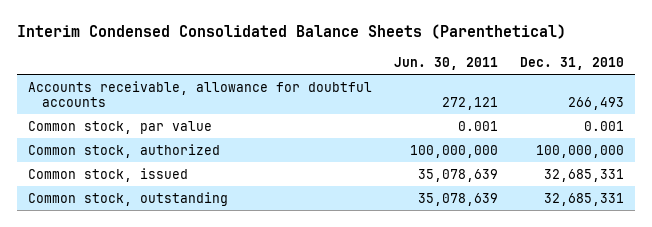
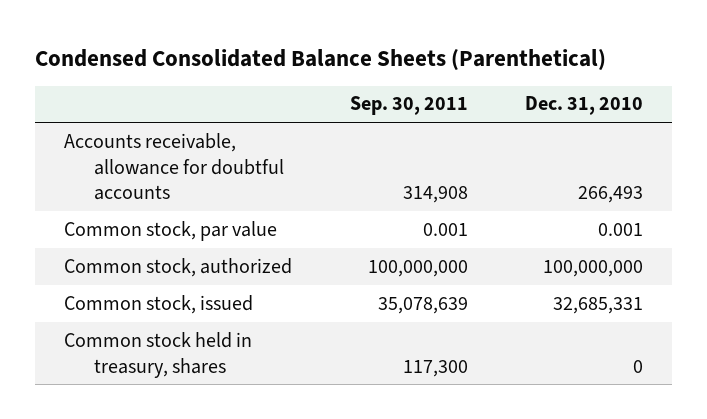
[17,24,567,40] Interim Condensed Consolidated Balance Sheets (Parenthetical) -> [34,48,606,71] Condensed Consolidated Balance Sheets (Parenthetical)
[393,56,498,70] Jun. 30, 2011 -> none
none -> [349,96,468,116] Sep. 30, 2011
[28,191,229,206] Common stock, outstanding -> none
none -> [63,331,252,378] Common stock held in treasury, shares

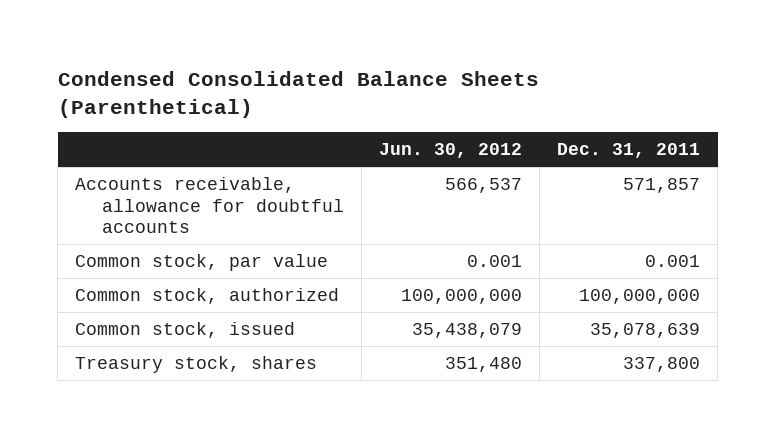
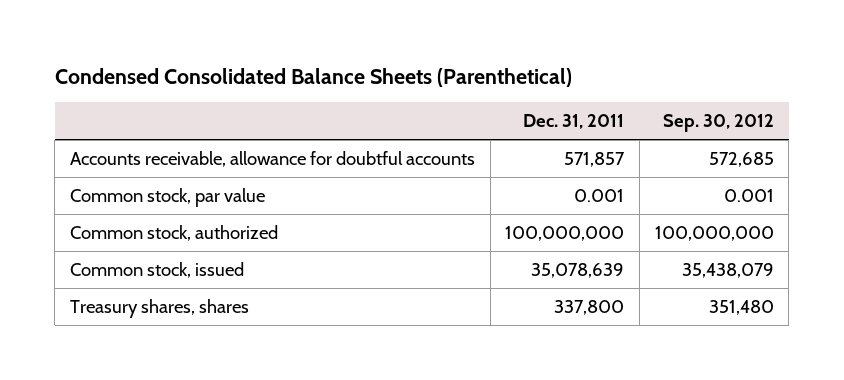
[379,143,523,159] Jun. 30, 2012 -> none
none -> [662,114,774,133] Sep. 30, 2012
[75,356,318,374] Treasury stock, shares -> [69,299,249,319] Treasury shares, shares

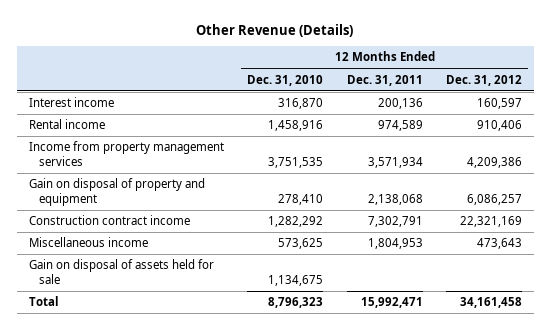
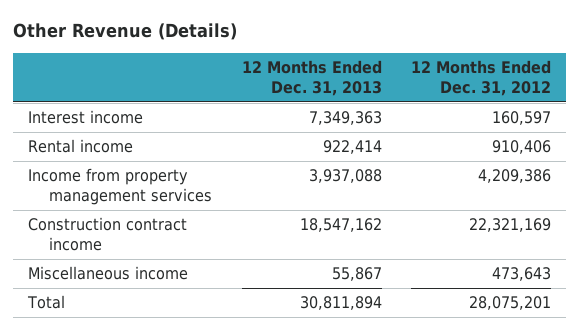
[247,74,324,86] Dec. 31, 2010 -> none
[346,74,423,86] Dec. 31, 2011 -> none
none -> [241,59,382,96] 12 Months Ended Dec. 31, 2013
[28,178,205,207] Gain on disposal of property and equipment -> none
[28,259,214,285] Gain on disposal of assets held for sale -> none
[460,297,523,309] 34,161,458 -> [469,296,552,311] 28,075,201

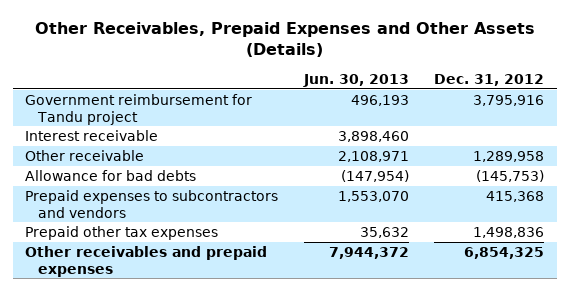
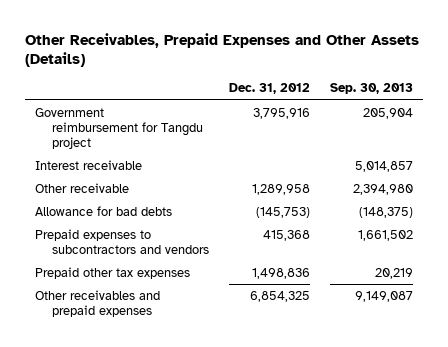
[302,73,409,87] Jun. 30, 2013 -> none
none -> [330,83,414,95] Sep. 30, 2013
[25,93,253,125] Government reimbursement for Tandu project -> [35,107,204,149] Government reimbursement for Tangdu project

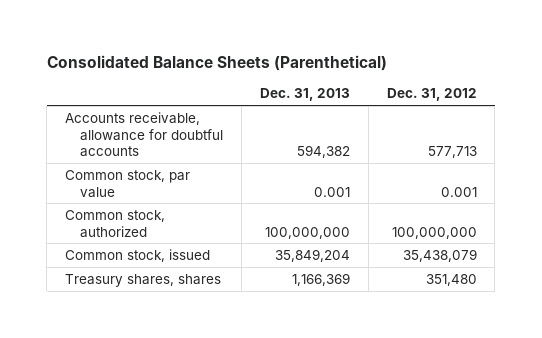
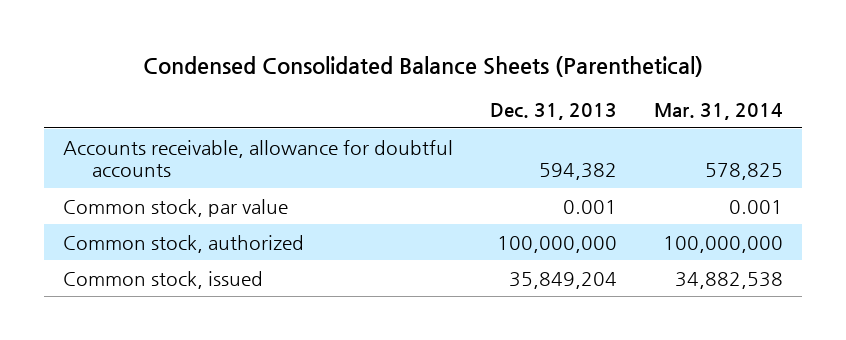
[46,54,387,71] Consolidated Balance Sheets (Parenthetical) -> [143,55,704,77] Condensed Consolidated Balance Sheets (Parenthetical)
[386,88,477,102] Dec. 31, 2012 -> none
none -> [654,102,784,120] Mar. 31, 2014
[65,273,222,287] Treasury shares, shares -> none

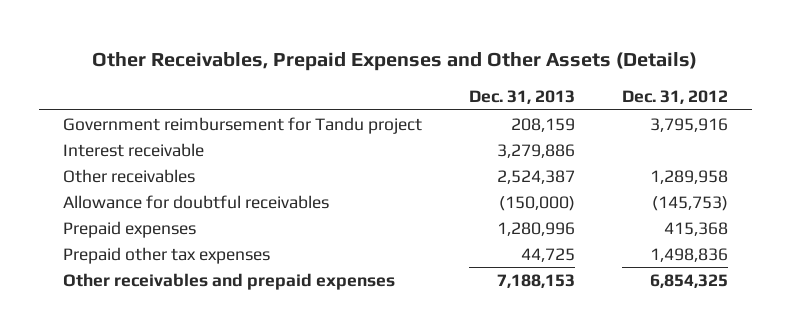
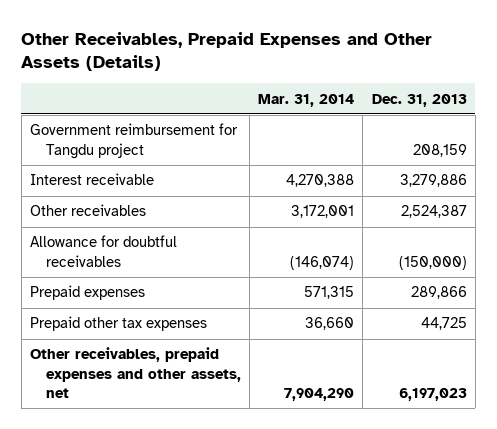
[622,90,729,105] Dec. 31, 2012 -> none
none -> [258,93,355,107] Mar. 31, 2014
[62,116,422,134] Government reimbursement for Tandu project -> [30,123,239,159] Government reimbursement for Tangdu project
[496,221,575,236] 1,280,996 -> [410,286,467,300] 289,866
[62,272,395,290] Other receivables and prepaid expenses -> [30,347,241,399] Other receivables, prepaid expenses and other assets, net
[496,273,575,288] 7,188,153 -> [398,388,467,402] 6,197,023

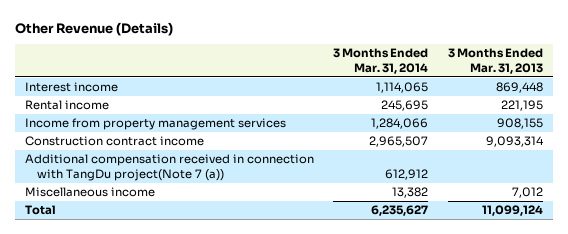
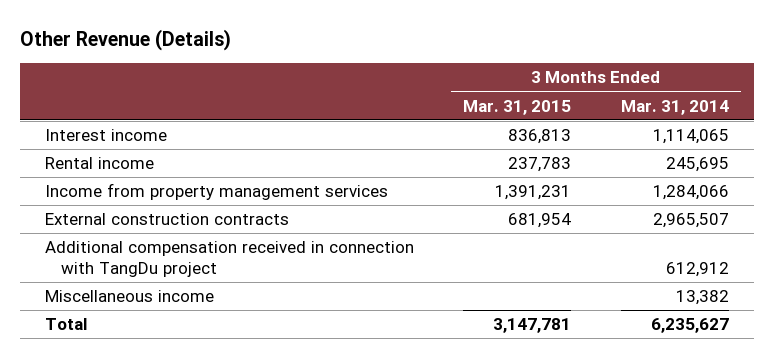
[448,48,544,74] 3 Months Ended Mar. 31, 2013 -> none
none -> [463,99,572,115] Mar. 31, 2015
[24,136,204,147] Construction contract income -> [44,213,289,226] External construction contracts
[24,154,314,181] Additional compensation received in connection with TangDu project(Note 7 (a)) -> [44,241,414,277] Additional compensation received in connection with TangDu project

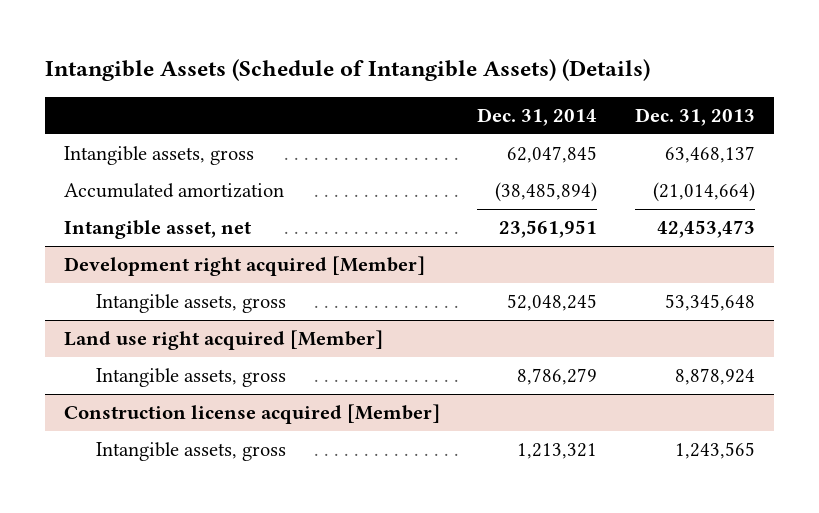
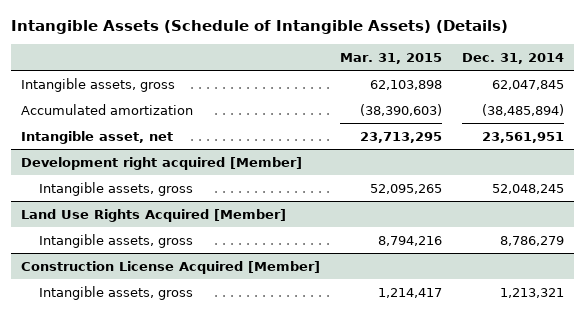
[634,107,755,126] Dec. 31, 2013 -> none
none -> [339,53,442,65] Mar. 31, 2015
[63,330,383,351] Land use right acquired [Member] -> [20,208,286,222] Land Use Rights Acquired [Member]
[63,404,440,425] Construction license acquired [Member] -> [20,260,320,274] Construction License Acquired [Member]

